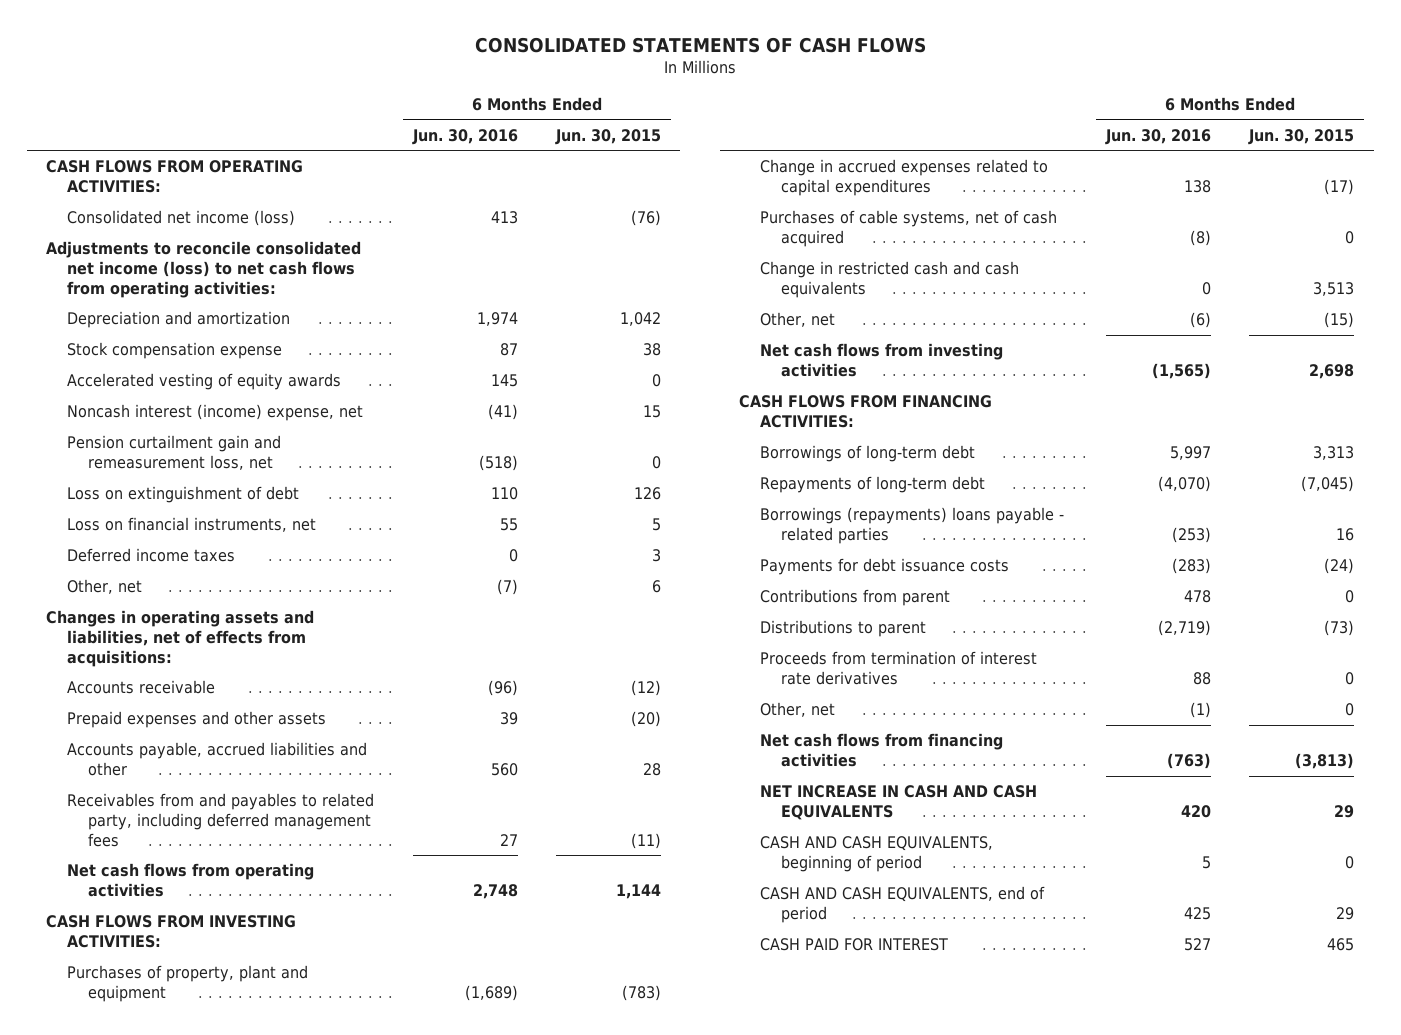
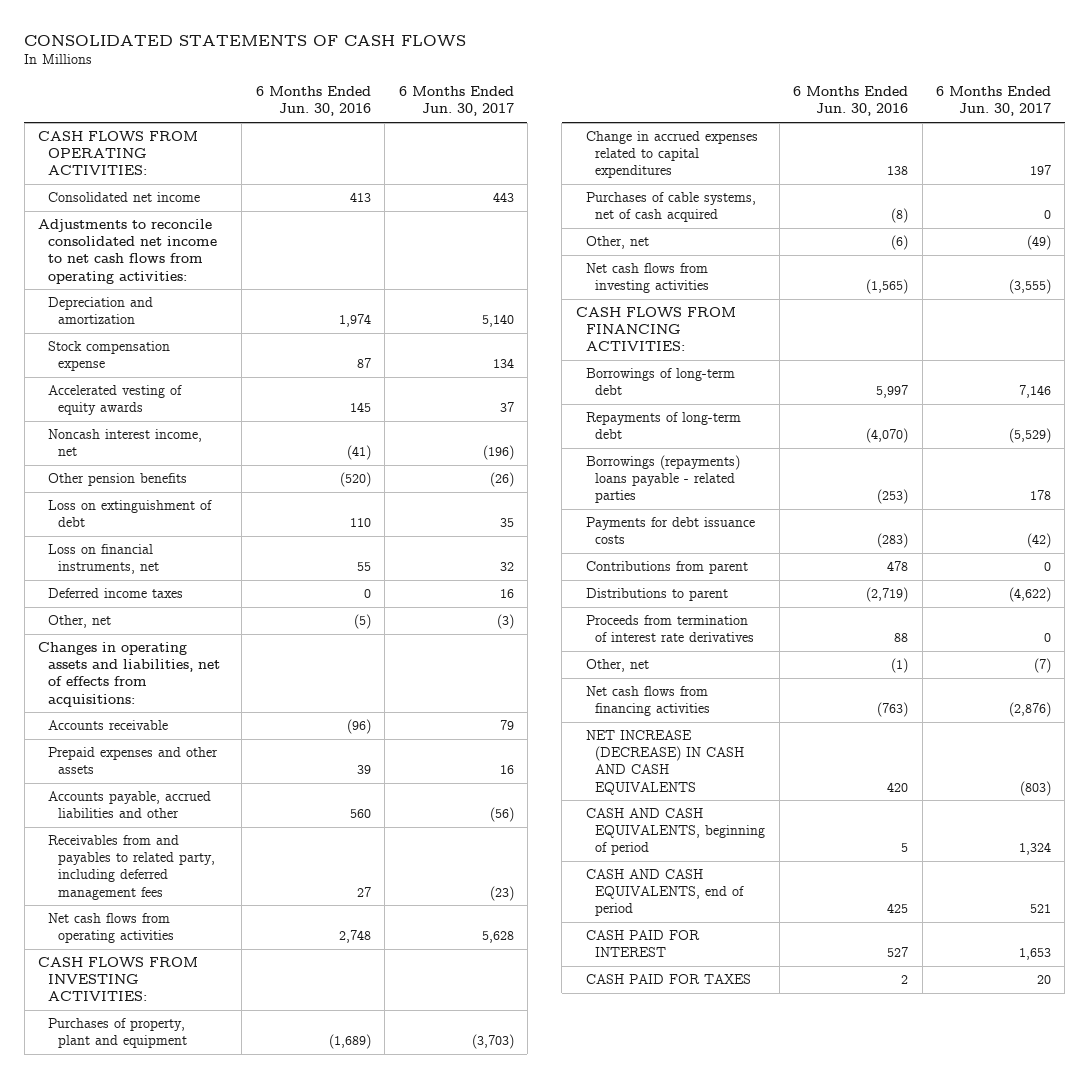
[555,128,662,145] Jun. 30, 2015 -> none
none -> [398,86,514,117] 6 Months Ended Jun. 30, 2017
[66,210,295,227] Consolidated net income (loss) -> [48,192,201,203] Consolidated net income
[46,241,362,299] Adjustments to reconcile consolidated net income (loss) to net cash flows from operating activities: -> [38,219,218,284] Adjustments to reconcile consolidated net income to net cash flows from operating activities:
[66,435,281,471] Pension curtailment gain and remeasurement loss, net -> none
[66,404,363,422] Noncash interest (income) expense, net -> [48,429,203,457] Noncash interest income, net
none -> [48,473,188,487] Other pension benefits
[496,579,518,596] (7) -> [353,614,371,630] (5)
[760,261,1020,299] Change in restricted cash and cash equivalents -> none
[760,785,1038,821] NET INCREASE IN CASH AND CASH EQUIVALENTS -> [585,730,745,795] NET INCREASE (DECREASE) IN CASH AND CASH EQUIVALENTS
none -> [585,974,751,985] CASH PAID FOR TAXES

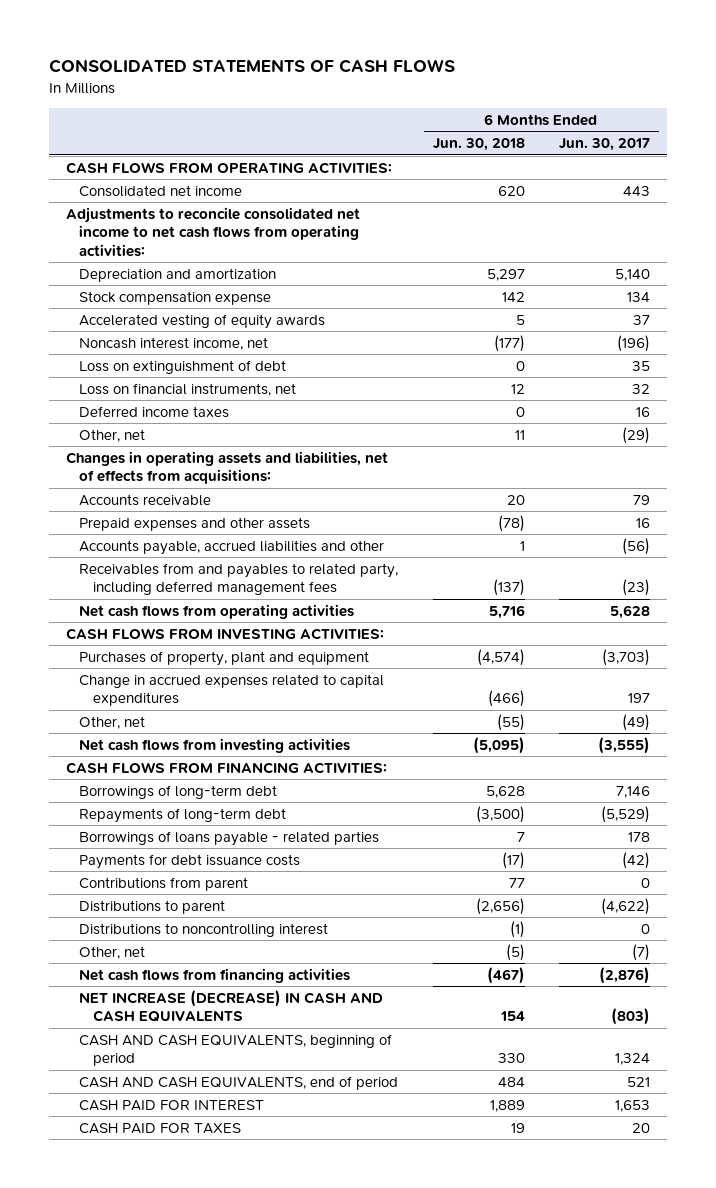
[255,86,371,117] 6 Months Ended Jun. 30, 2016 -> none
none -> [432,138,525,152] Jun. 30, 2018
[48,473,188,487] Other pension benefits -> none
[496,614,514,630] (3) -> [622,426,651,444] (29)
[585,192,756,223] Purchases of cable systems, net of cash acquired -> none
[585,455,740,504] Borrowings (repayments) loans payable - related parties -> [79,830,380,846] Borrowings of loans payable - related parties
[585,615,755,643] Proceeds from termination of interest rate derivatives -> none
none -> [79,922,329,937] Distributions to noncontrolling interest

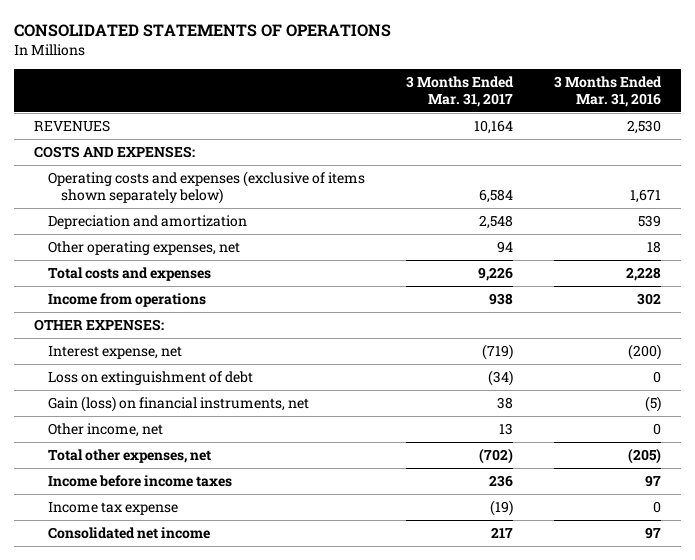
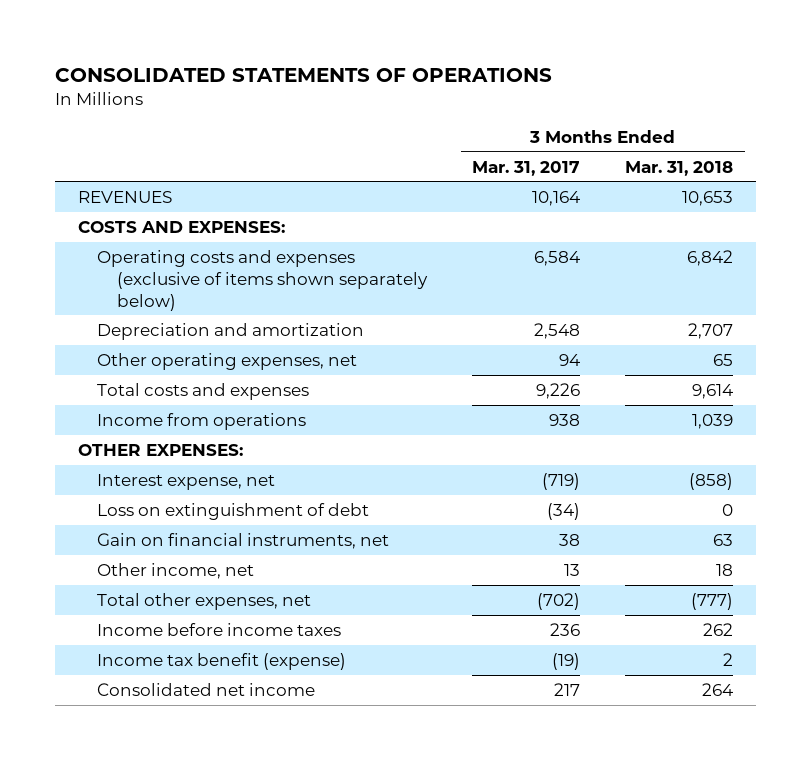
[553,75,662,107] 3 Months Ended Mar. 31, 2016 -> none
none -> [625,160,734,176] Mar. 31, 2018
[47,396,309,413] Gain (loss) on financial instruments, net -> [97,532,390,549] Gain on financial instruments, net
[47,502,178,516] Income tax expense -> [97,652,347,670] Income tax benefit (expense)

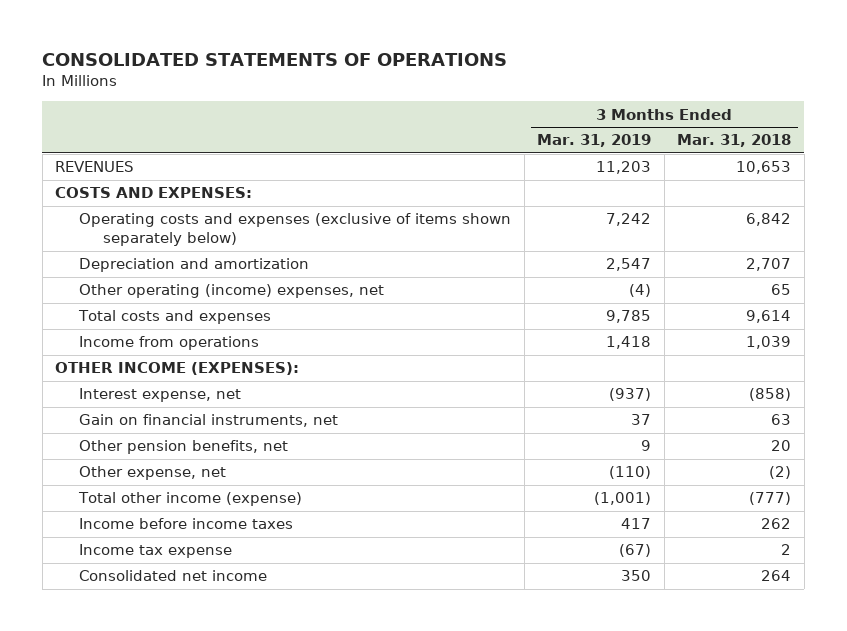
[472,160,581,176] Mar. 31, 2017 -> none
none -> [537,134,652,148] Mar. 31, 2019
[97,352,358,370] Other operating expenses, net -> [78,284,384,299] Other operating (income) expenses, net
[77,443,243,456] OTHER EXPENSES: -> [55,362,300,376] OTHER INCOME (EXPENSES):
[97,502,370,520] Loss on extinguishment of debt -> none
none -> [78,440,288,455] Other pension benefits, net
[97,562,255,579] Other income, net -> [78,466,226,481] Other expense, net
[716,563,734,576] 18 -> [769,466,792,480] (2)
[97,592,312,610] Total other expenses, net -> [77,492,302,507] Total other income (expense)
[97,652,347,670] Income tax benefit (expense) -> [78,544,232,559] Income tax expense

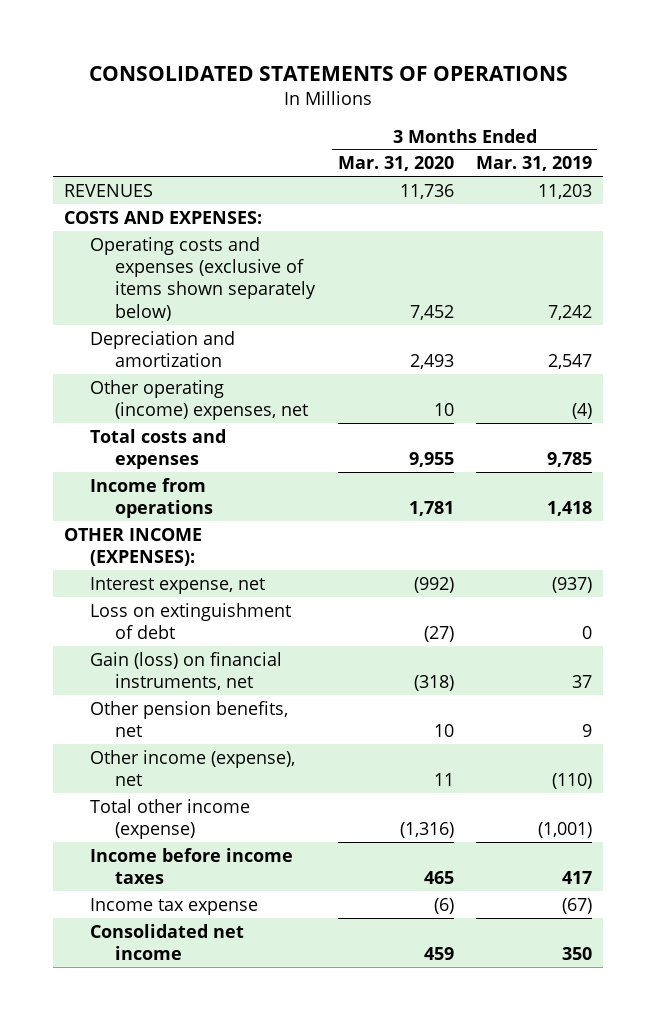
[677,134,792,148] Mar. 31, 2018 -> none
none -> [337,156,454,172] Mar. 31, 2020
none -> [89,602,291,639] Loss on extinguishment of debt
[78,414,338,428] Gain on financial instruments, net -> [89,651,282,690] Gain (loss) on financial instruments, net
[78,466,226,481] Other expense, net -> [89,749,295,786] Other income (expense), net

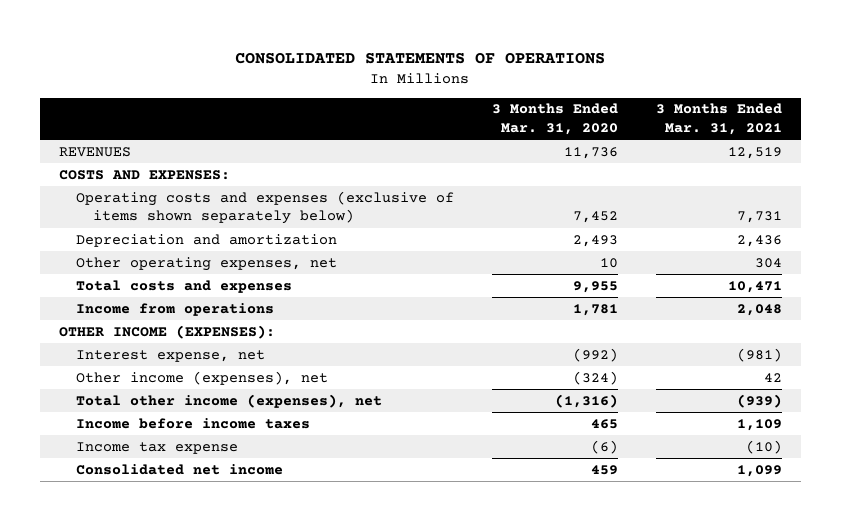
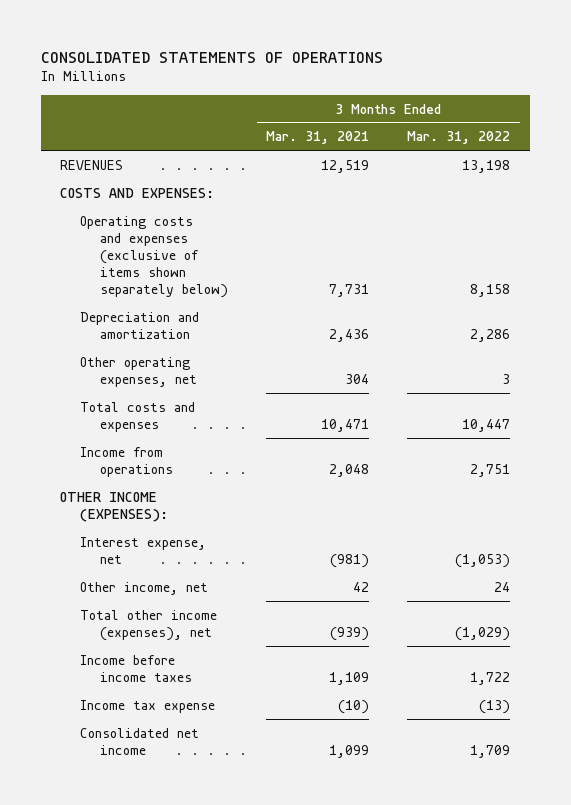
[491,103,618,136] 3 Months Ended Mar. 31, 2020 -> none
none -> [407,131,511,145] Mar. 31, 2022
[75,370,328,385] Other income (expenses), net -> [80,581,209,595] Other income, net

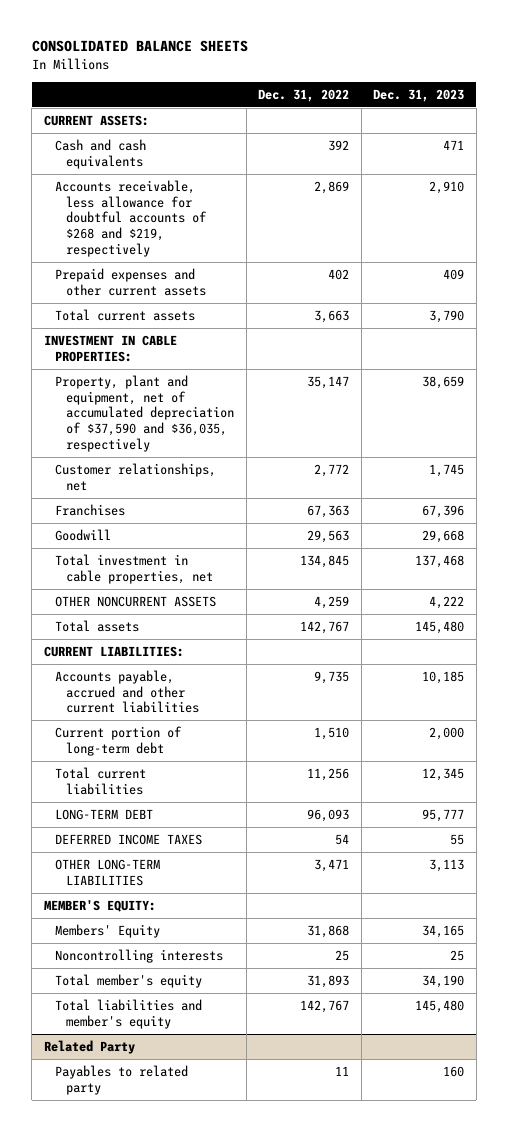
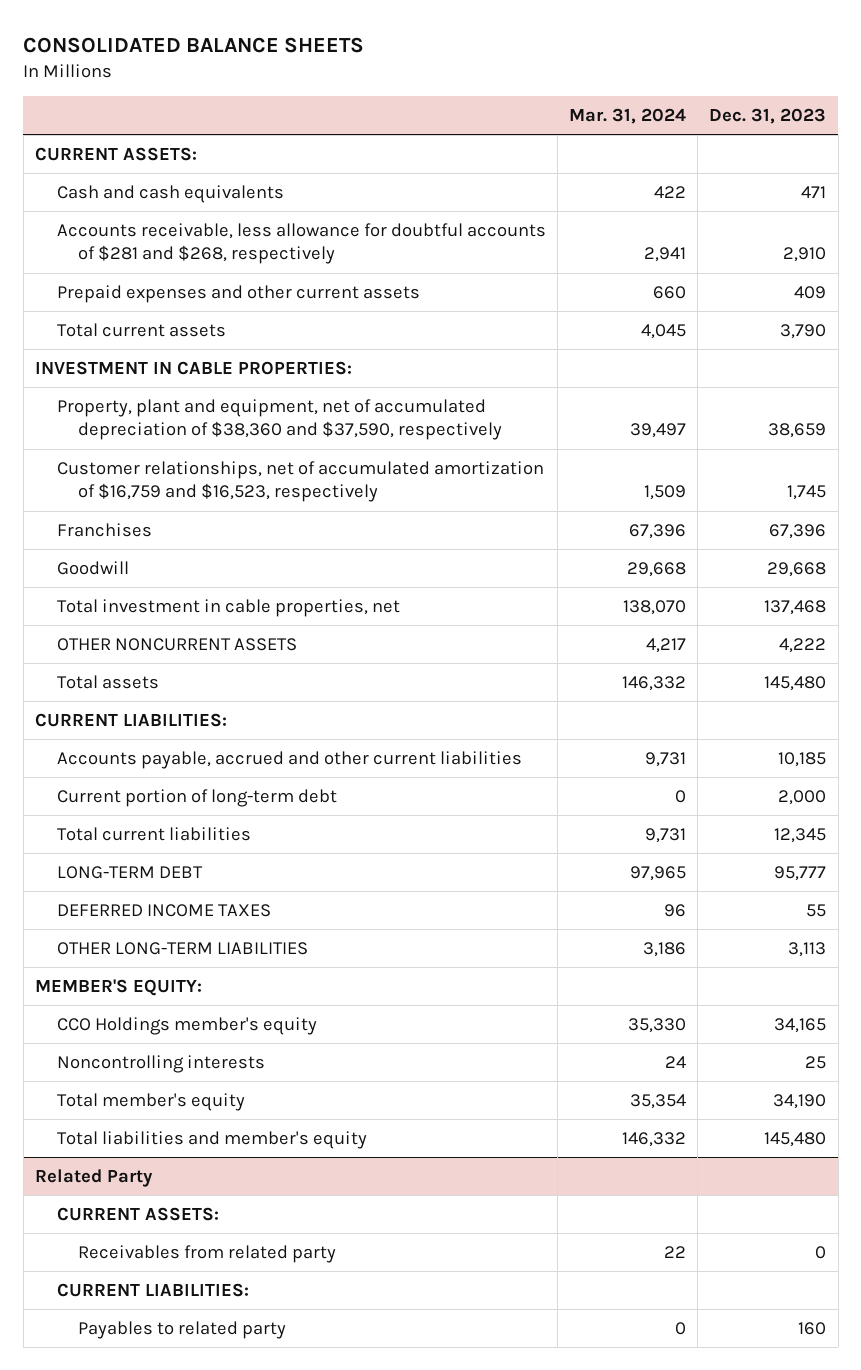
[258,88,350,102] Dec. 31, 2022 -> none
none -> [569,107,687,124] Mar. 31, 2024
[54,179,208,257] Accounts receivable, less allowance for doubtful accounts of $268 and $219, respectively -> [56,222,546,265] Accounts receivable, less allowance for doubtful accounts of $281 and $268, respectively
[54,374,235,452] Property, plant and equipment, net of accumulated depreciation of $37,590 and $36,035, respectively -> [56,398,503,441] Property, plant and equipment, net of accumulated depreciation of $38,360 and $37,590, respectively
[54,462,216,491] Customer relationships, net -> [56,460,544,503] Customer relationships, net of accumulated amortization of $16,759 and $16,523, respectively
[54,923,160,938] Members' Equity -> [56,1016,317,1035] CCO Holdings member's equity
none -> [56,1206,219,1221] CURRENT ASSETS:
none -> [78,1244,337,1263] Receivables from related party
none -> [56,1282,249,1297] CURRENT LIABILITIES:

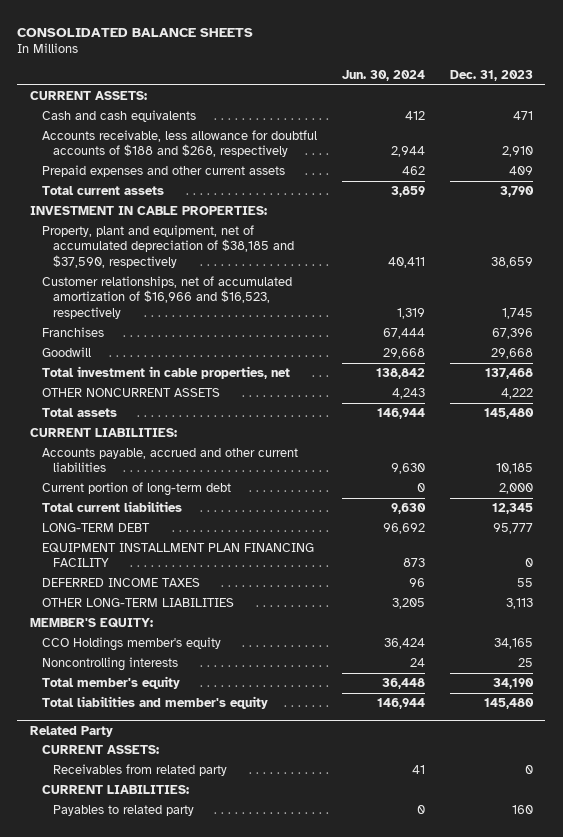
[569,107,687,124] Mar. 31, 2024 -> none
none -> [341,70,425,82] Jun. 30, 2024
[56,222,546,265] Accounts receivable, less allowance for doubtful accounts of $281 and $268, respectively -> [41,129,317,158] Accounts receivable, less allowance for doubtful accounts of $188 and $268, respectively
[56,398,503,441] Property, plant and equipment, net of accumulated depreciation of $38,360 and $37,590, respectively -> [41,224,295,268] Property, plant and equipment, net of accumulated depreciation of $38,185 and $37,590, respectively
[56,460,544,503] Customer relationships, net of accumulated amortization of $16,759 and $16,523, respectively -> [41,275,292,319] Customer relationships, net of accumulated amortization of $16,966 and $16,523, respectively
none -> [41,542,314,568] EQUIPMENT INSTALLMENT PLAN FINANCING FACILITY

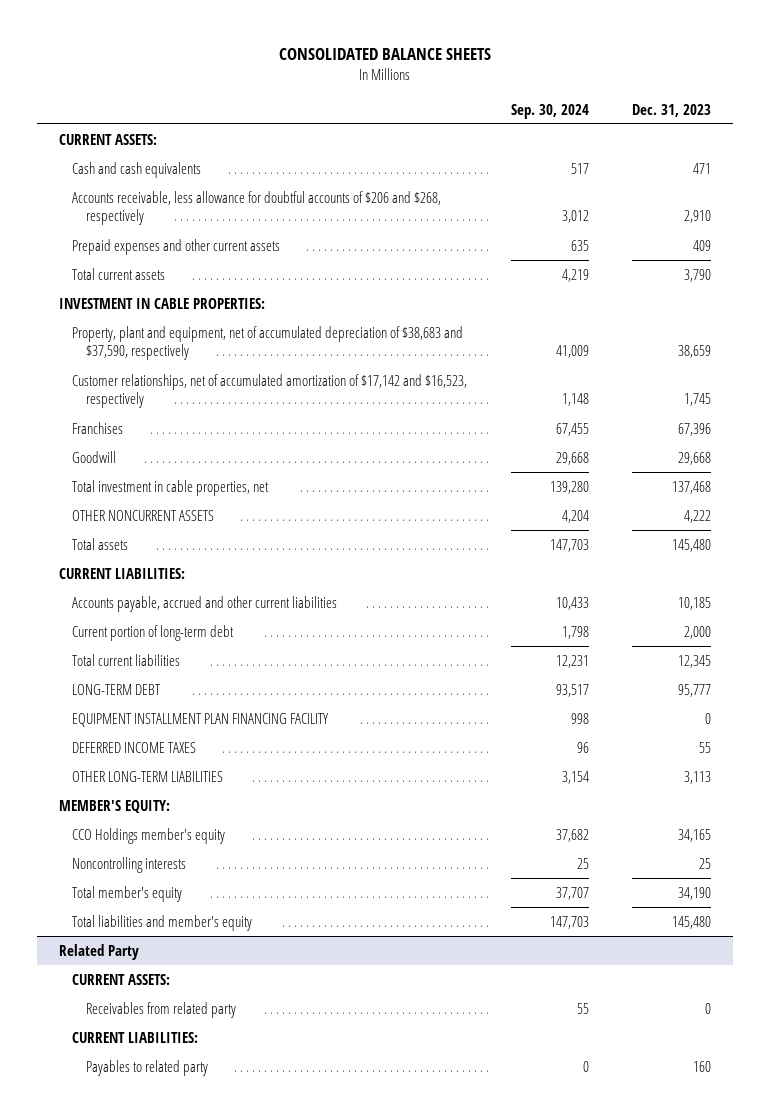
[341,70,425,82] Jun. 30, 2024 -> none
none -> [510,103,589,119] Sep. 30, 2024
[41,129,317,158] Accounts receivable, less allowance for doubtful accounts of $188 and $268, respectively -> [72,190,442,226] Accounts receivable, less allowance for doubtful accounts of $206 and $268, respectively
[41,224,295,268] Property, plant and equipment, net of accumulated depreciation of $38,185 and $37,590, respectively -> [72,325,464,361] Property, plant and equipment, net of accumulated depreciation of $38,683 and $37,590, respectively
[41,275,292,319] Customer relationships, net of accumulated amortization of $16,966 and $16,523, respectively -> [72,373,468,409] Customer relationships, net of accumulated amortization of $17,142 and $16,523, respectively

